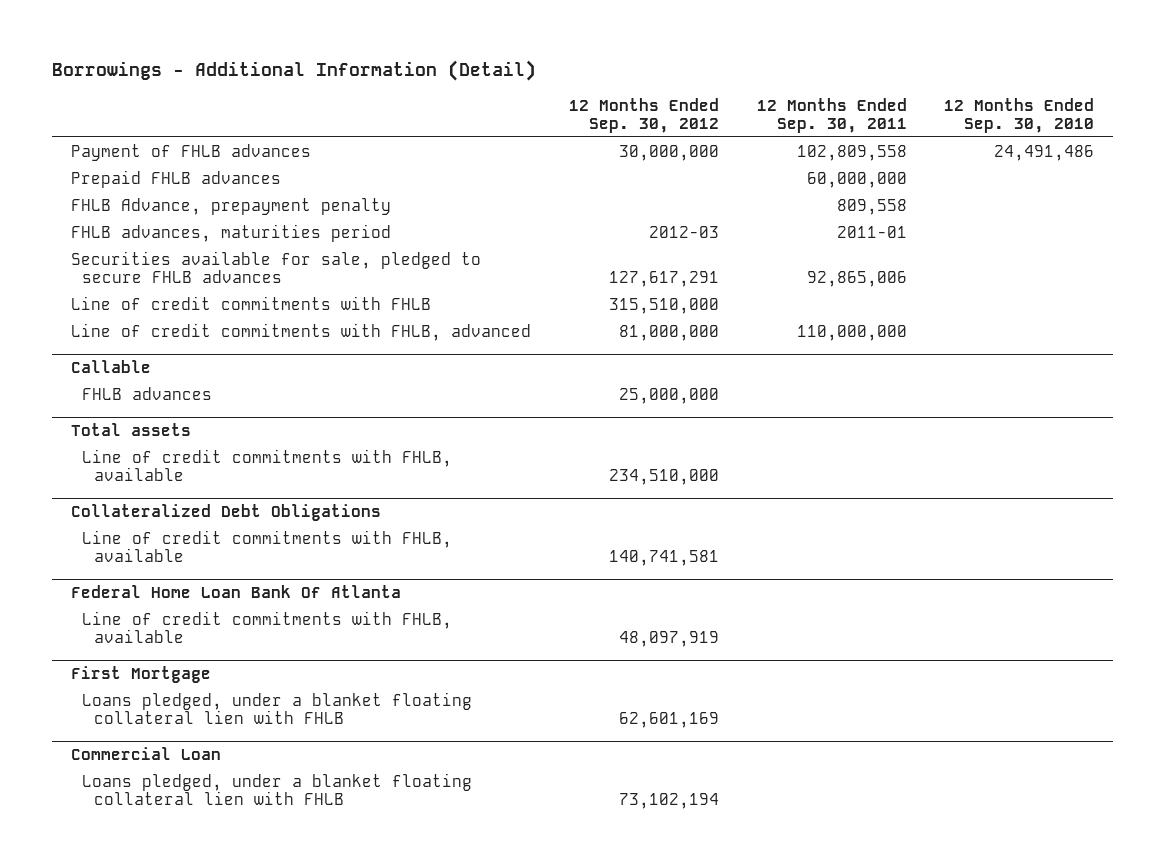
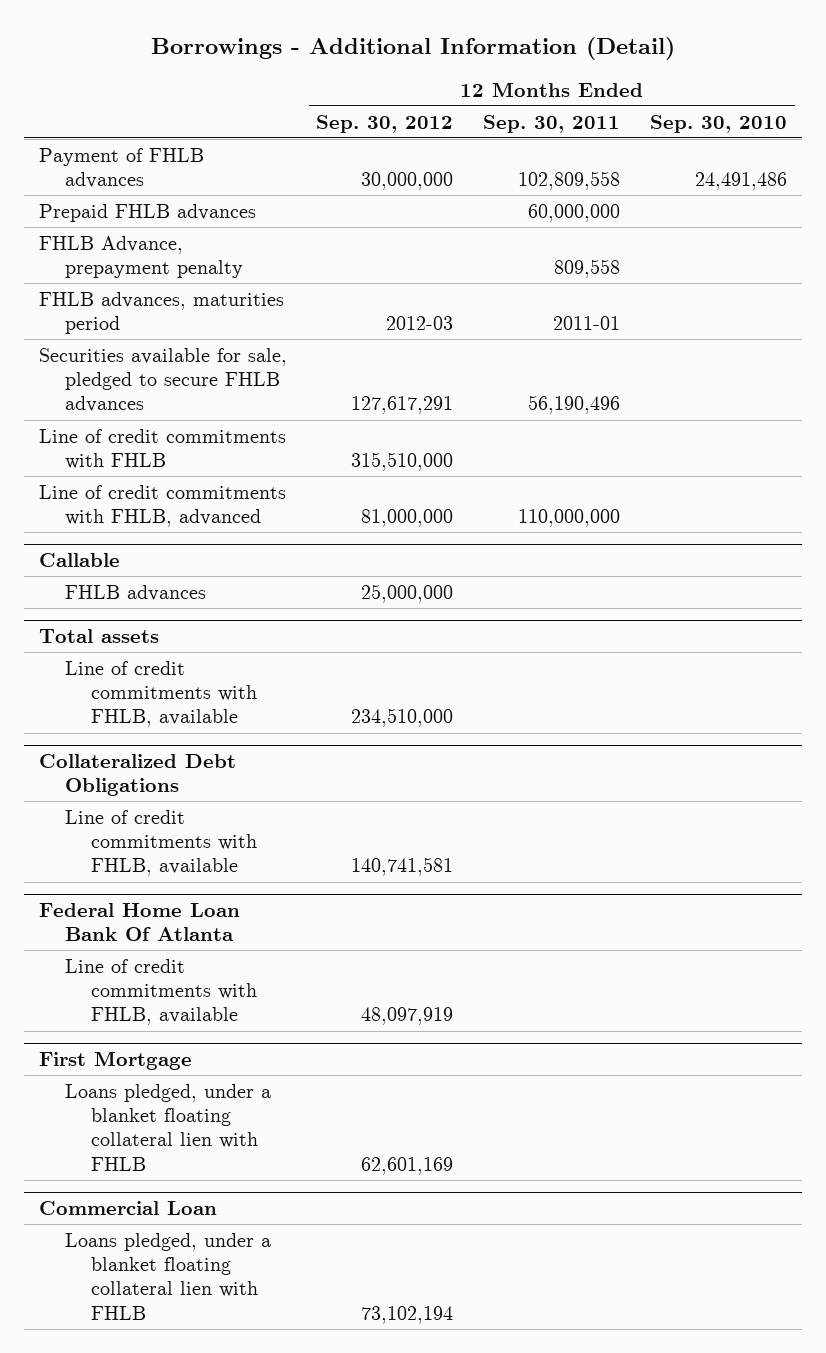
[806,271,907,288] 92,865,006 -> [528,395,621,415] 56,190,496

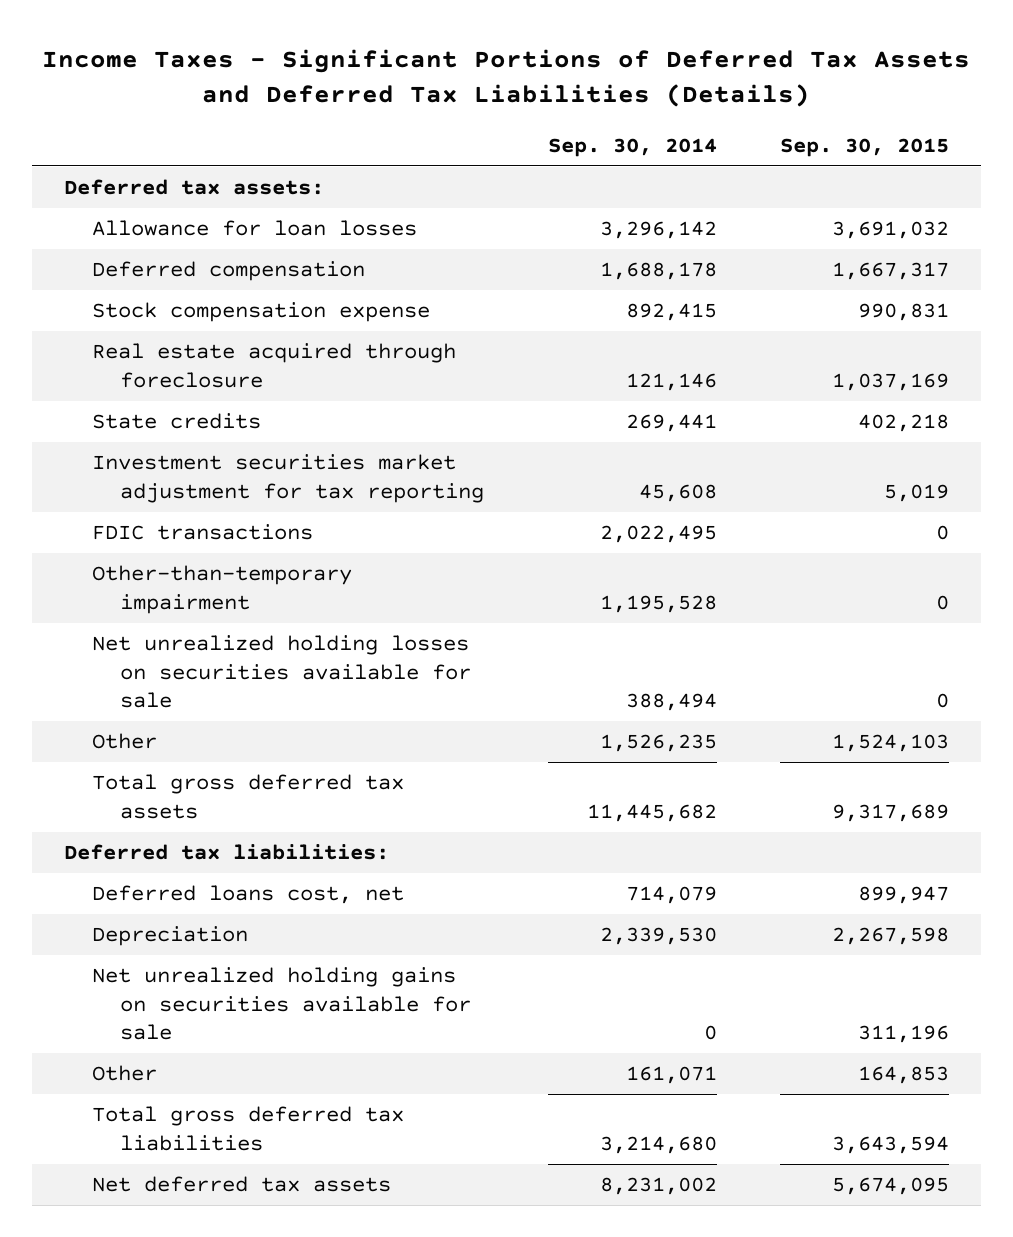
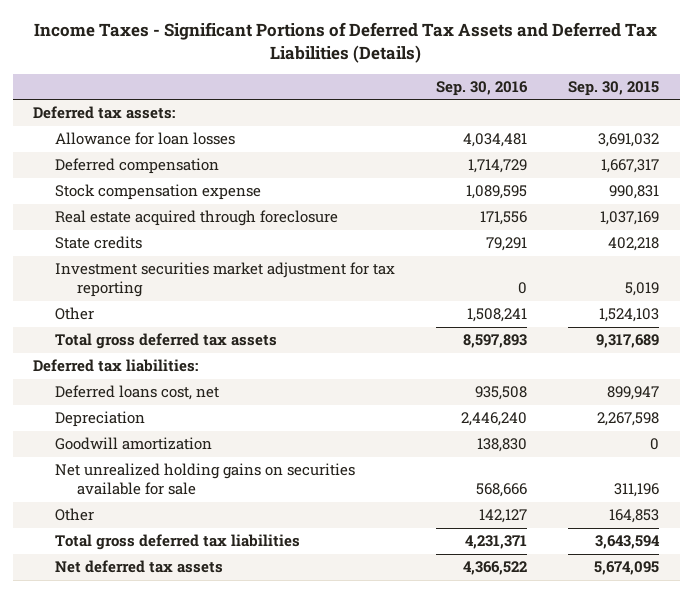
[547,137,717,157] Sep. 30, 2014 -> none
none -> [435,80,528,96] Sep. 30, 2016
[91,524,313,541] FDIC transactions -> none
[91,565,352,614] Other-than-temporary impairment -> none
[91,635,472,708] Net unrealized holding losses on securities available for sale -> none
none -> [54,437,212,451] Goodwill amortization

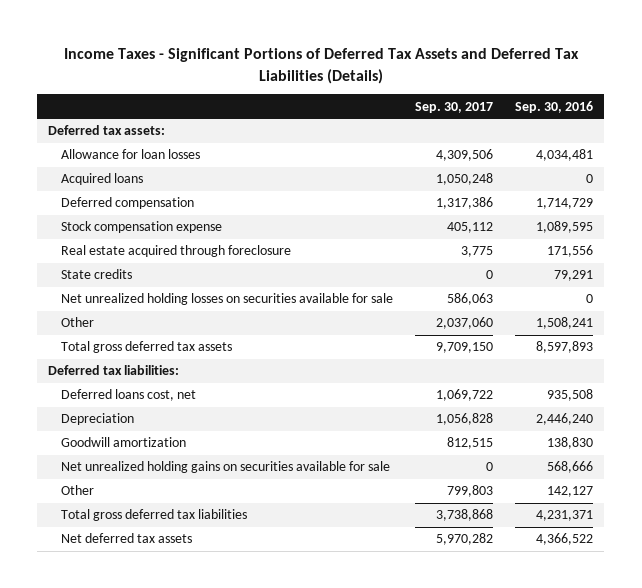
[567,80,659,96] Sep. 30, 2015 -> none
none -> [415,101,494,113] Sep. 30, 2017
none -> [61,173,144,186] Acquired loans
[54,262,395,298] Investment securities market adjustment for tax reporting -> none
none -> [61,293,394,306] Net unrealized holding losses on securities available for sale

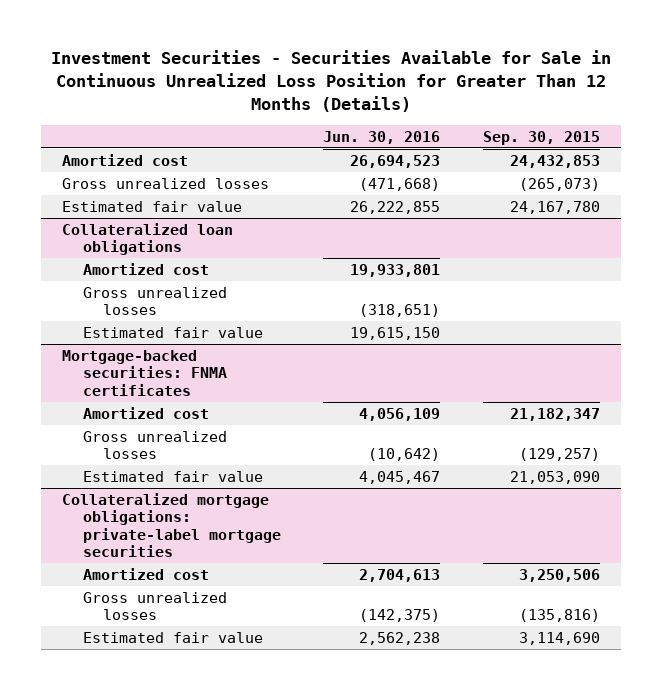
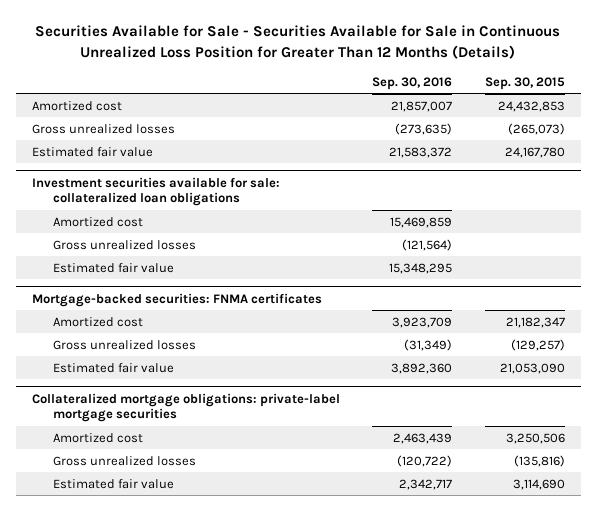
[51,49,612,113] Investment Securities - Securities Available for Sale in Continuous Unrealized Loss Position for Greater Than 12 Months (Details) -> [35,25,561,59] Securities Available for Sale - Securities Available for Sale in Continuous Unrealized Loss Position for Greater Than 12 Months (Details)
[323,131,441,145] Jun. 30, 2016 -> none
none -> [372,76,453,90] Sep. 30, 2016
[62,222,234,256] Collateralized loan obligations -> [32,176,281,207] Investment securities available for sale: collateralized loan obligations

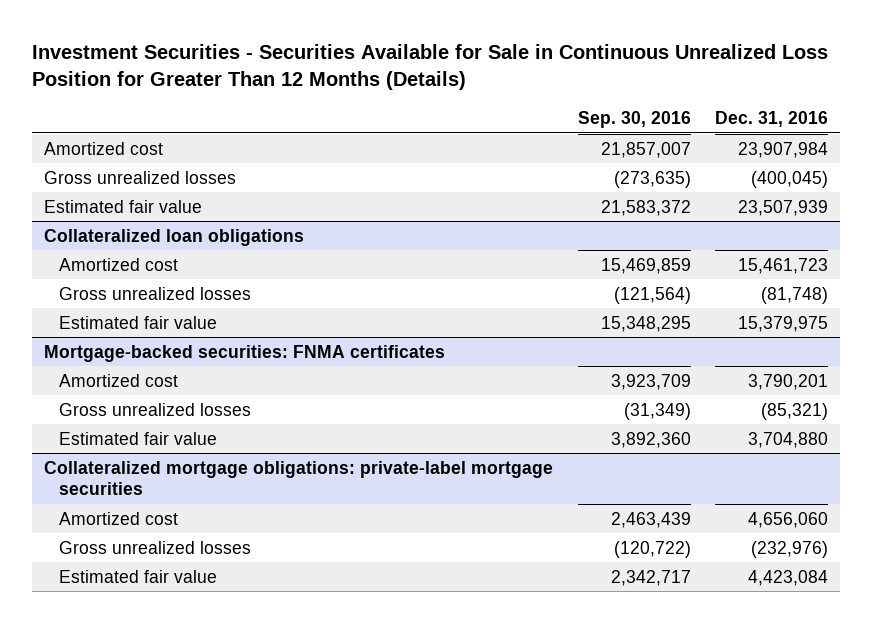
[35,25,561,59] Securities Available for Sale - Securities Available for Sale in Continuous Unrealized Loss Position for Greater Than 12 Months (Details) -> [32,44,829,91] Investment Securities - Securities Available for Sale in Continuous Unrealized Loss Position for Greater Than 12 Months (Details)
[484,76,565,90] Sep. 30, 2015 -> none
none -> [715,111,829,128] Dec. 31, 2016
[32,176,281,207] Investment securities available for sale: collateralized loan obligations -> [44,228,305,246] Collateralized loan obligations

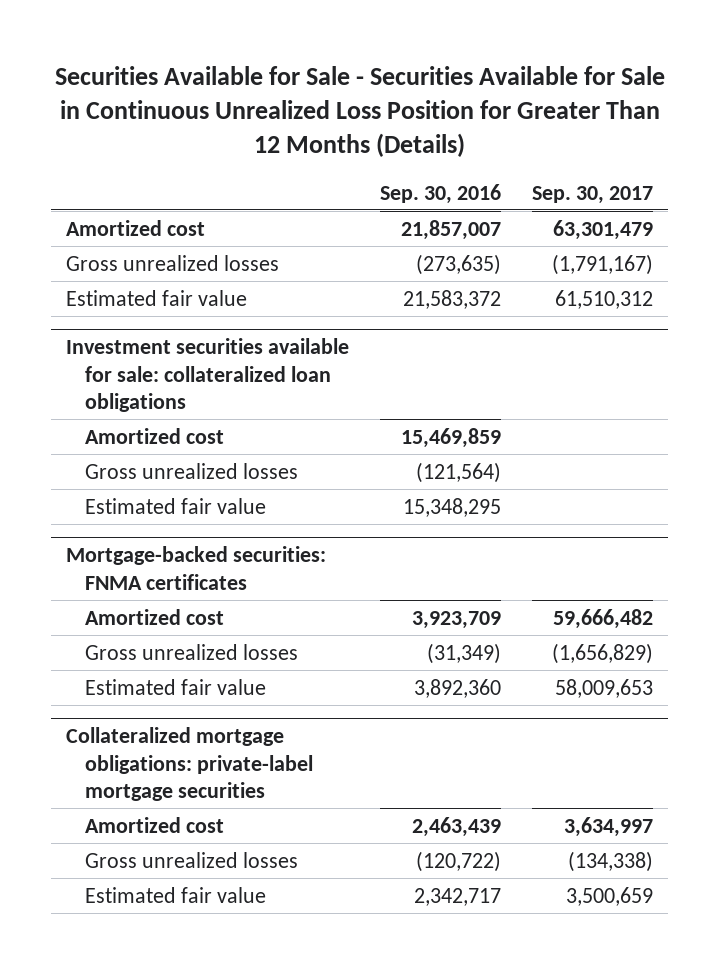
[32,44,829,91] Investment Securities - Securities Available for Sale in Continuous Unrealized Loss Position for Greater Than 12 Months (Details) -> [54,65,665,158] Securities Available for Sale - Securities Available for Sale in Continuous Unrealized Loss Position for Greater Than 12 Months (Details)
[715,111,829,128] Dec. 31, 2016 -> none
none -> [531,185,653,204] Sep. 30, 2017
[44,228,305,246] Collateralized loan obligations -> [66,338,350,412] Investment securities available for sale: collateralized loan obligations

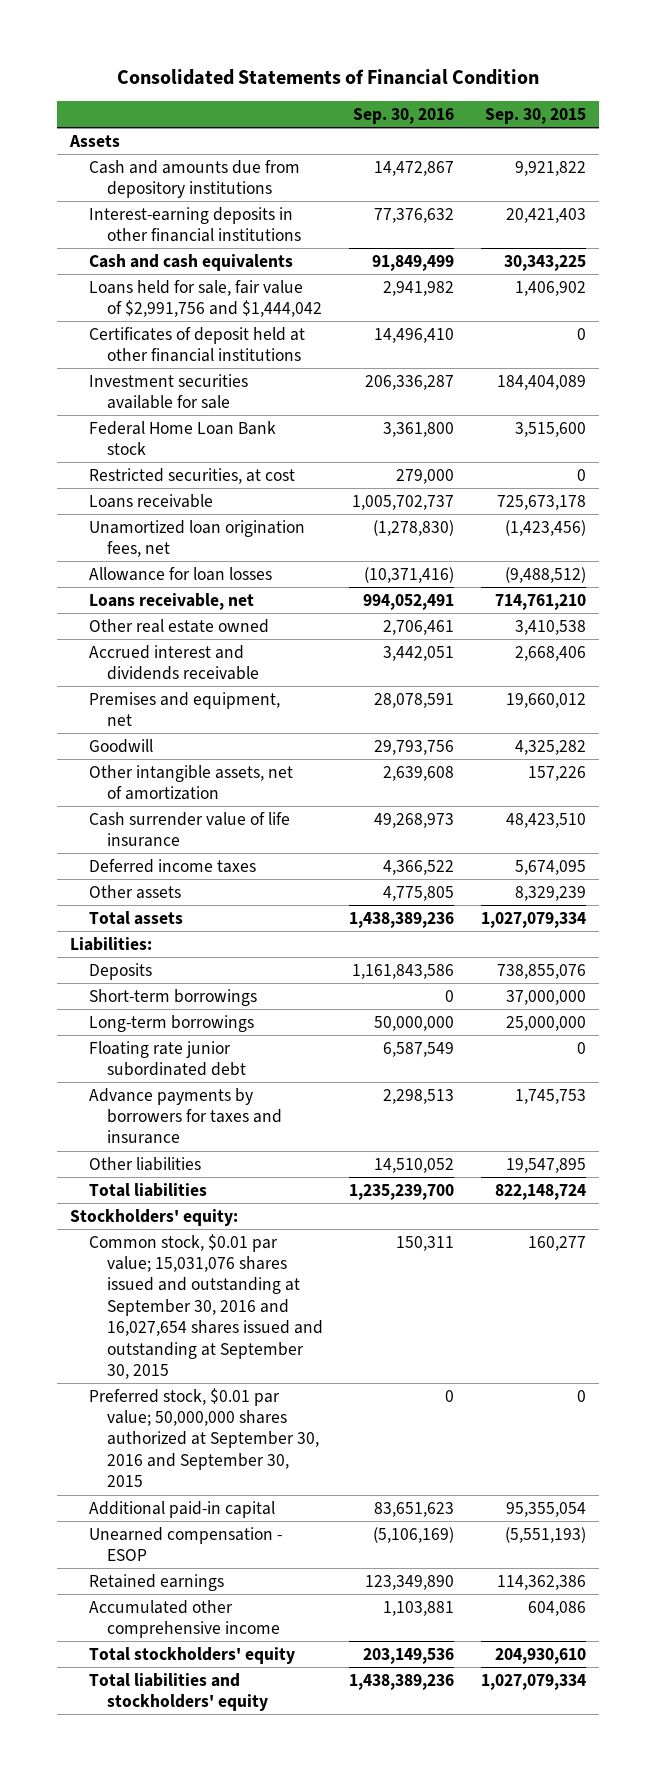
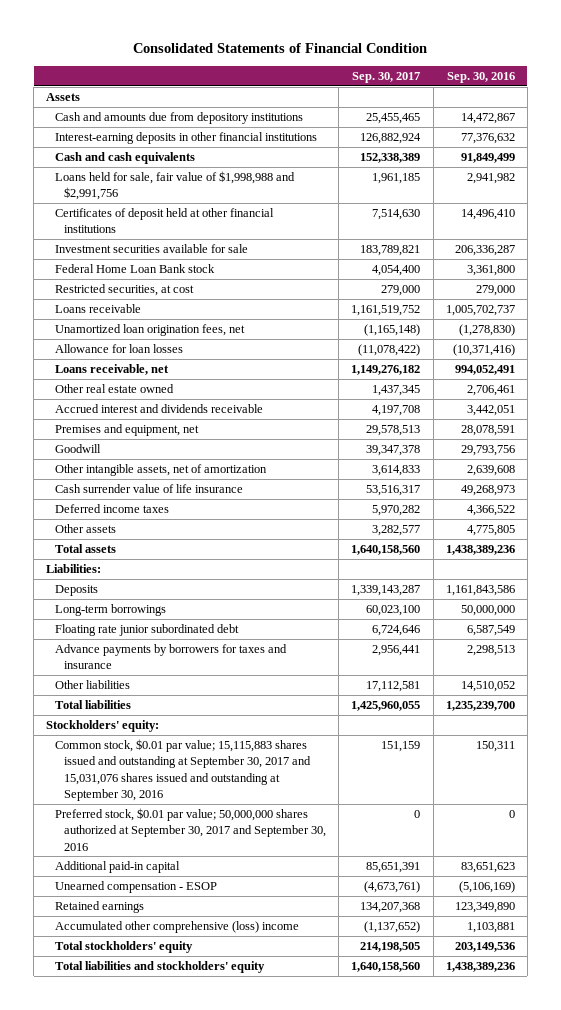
[484,107,586,124] Sep. 30, 2015 -> none
none -> [352,71,421,83] Sep. 30, 2017
[88,279,322,318] Loans held for sale, fair value of $2,991,756 and $1,444,042 -> [55,171,296,201] Loans held for sale, fair value of $1,998,988 and $2,991,756
[88,988,257,1006] Short-term borrowings -> none
[88,1233,323,1379] Common stock, $0.01 par value; 15,031,076 shares issued and outstanding at September 30, 2016 and 16,027,654 shares issued and outstanding at September 30, 2015 -> [55,739,312,802] Common stock, $0.01 par value; 15,115,883 shares issued and outstanding at September 30, 2017 and 15,031,076 shares issued and outstanding at September 30, 2016
[88,1387,319,1488] Preferred stock, $0.01 par value; 50,000,000 shares authorized at September 30, 2016 and September 30, 2015 -> [55,808,327,851] Preferred stock, $0.01 par value; 50,000,000 shares authorized at September 30, 2017 and September 30, 2016
[88,1599,280,1639] Accumulated other comprehensive income -> [55,921,300,934] Accumulated other comprehensive (loss) income

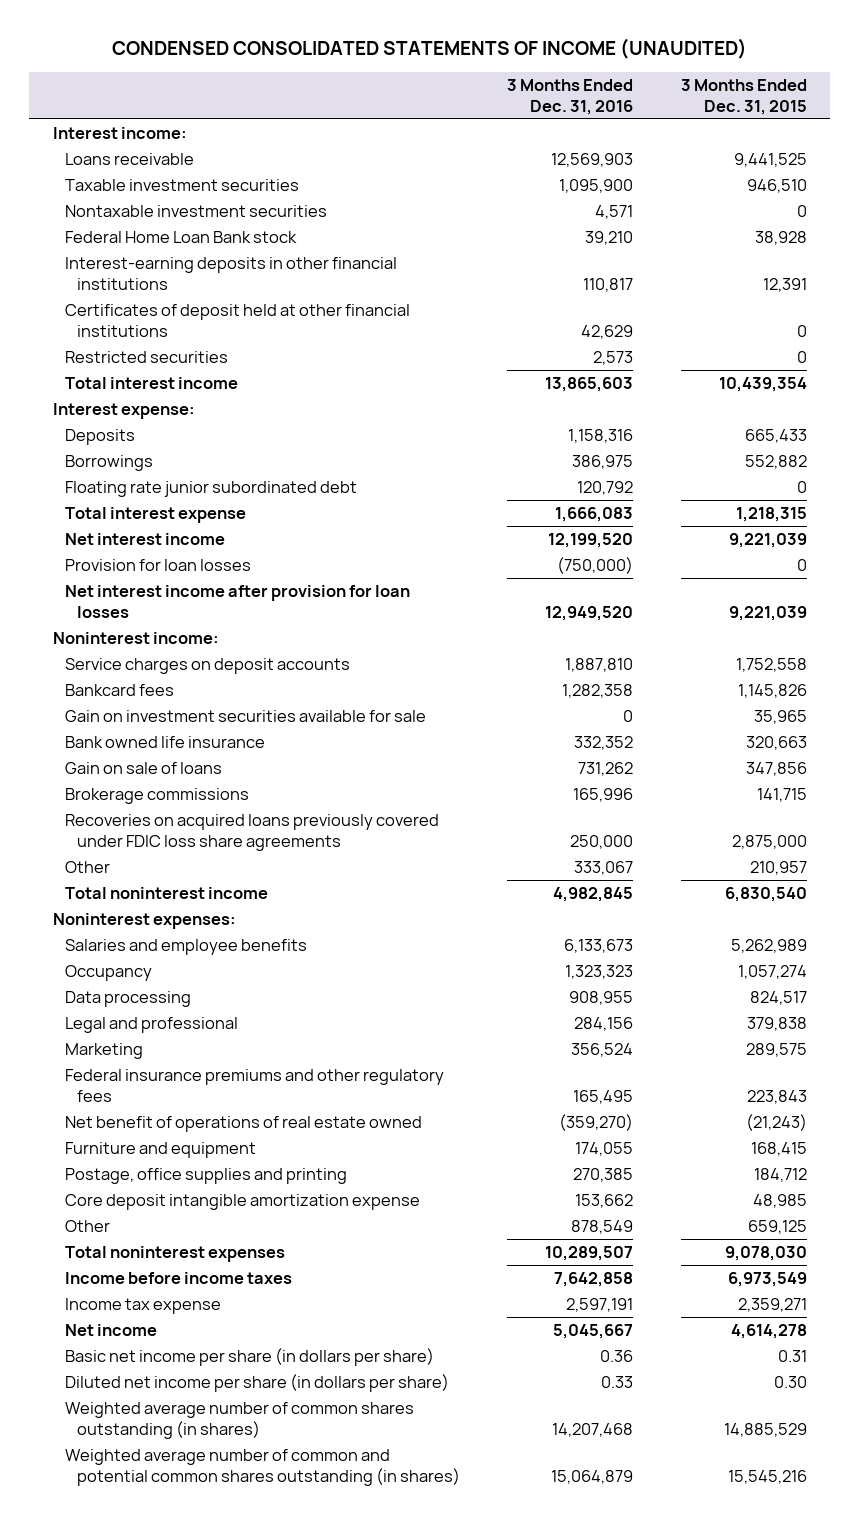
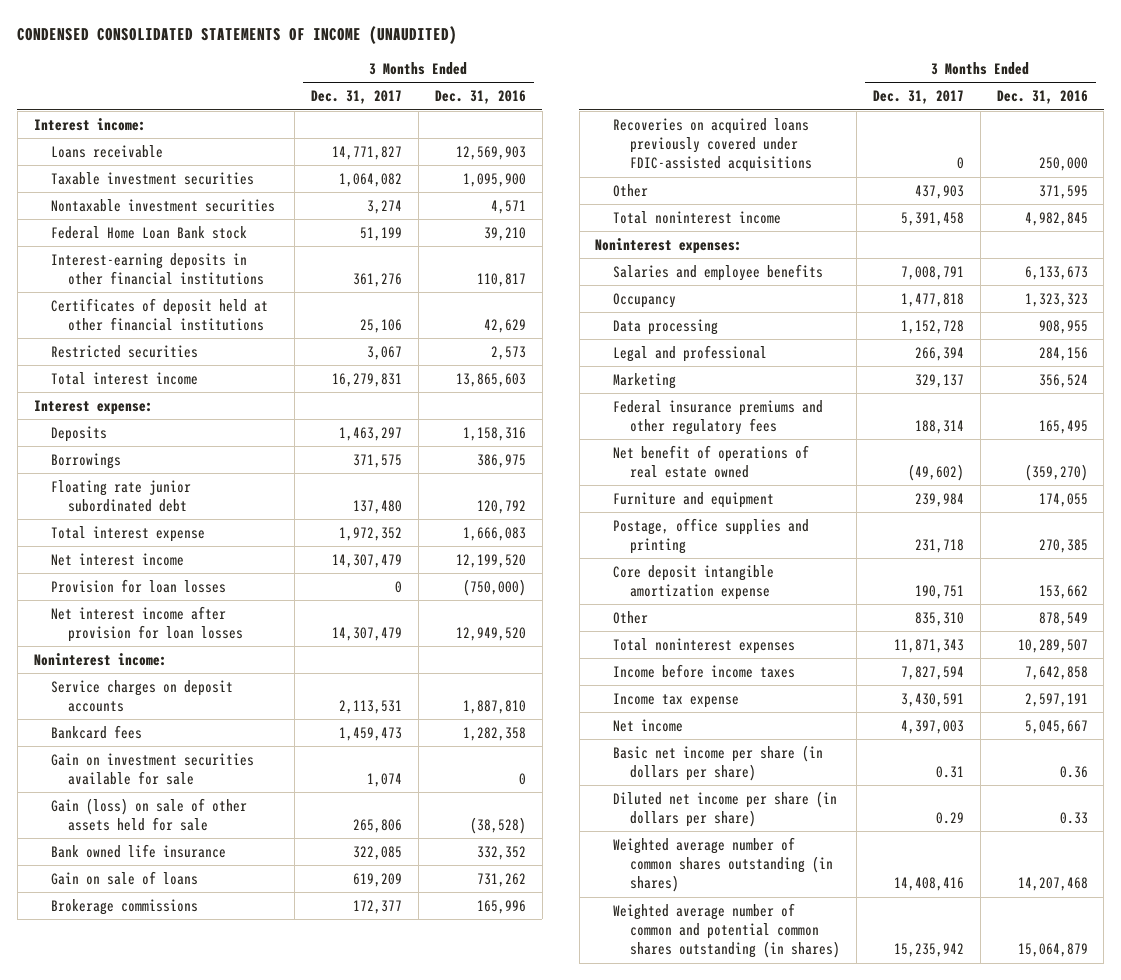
[680,79,807,115] 3 Months Ended Dec. 31, 2015 -> none
none -> [311,90,403,105] Dec. 31, 2017
none -> [51,797,248,831] Gain (loss) on sale of other assets held for sale
[64,814,439,851] Recoveries on acquired loans previously covered under FDIC loss share agreements -> [612,117,813,173] Recoveries on acquired loans previously covered under FDIC-assisted acquisitions
[574,861,634,876] 333,067 -> [1038,184,1088,199] 371,595

